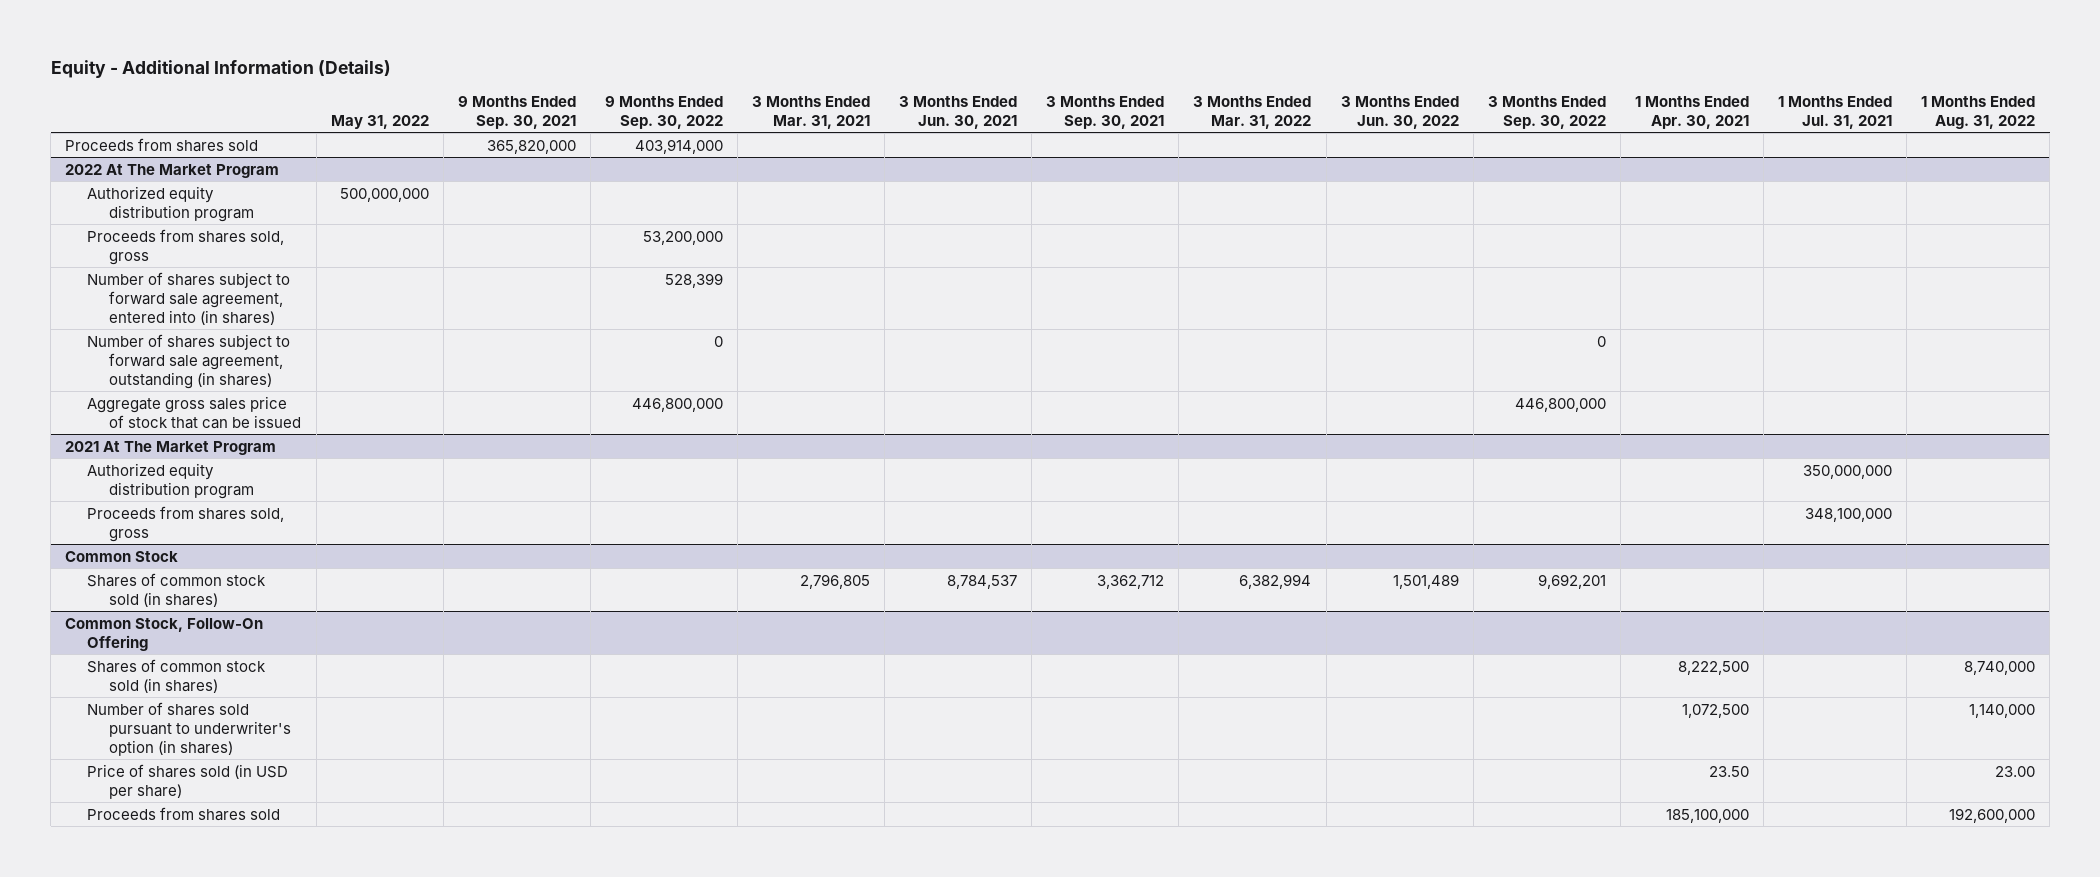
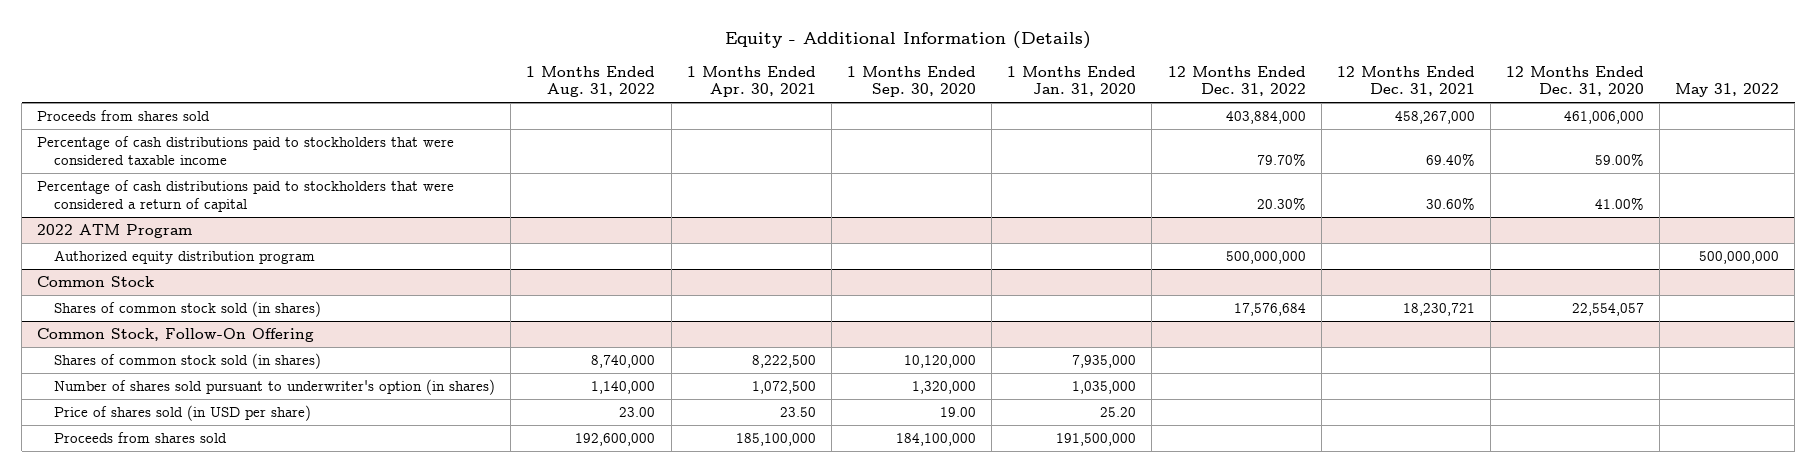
[457,95,576,129] 9 Months Ended Sep. 30, 2021 -> none
[604,95,723,129] 9 Months Ended Sep. 30, 2022 -> none
[752,95,871,129] 3 Months Ended Mar. 31, 2021 -> none
[899,95,1018,129] 3 Months Ended Jun. 30, 2021 -> none
[1046,95,1165,129] 3 Months Ended Sep. 30, 2021 -> none
[1193,95,1312,129] 3 Months Ended Mar. 31, 2022 -> none
[1340,95,1459,129] 3 Months Ended Jun. 30, 2022 -> none
[1487,95,1606,129] 3 Months Ended Sep. 30, 2022 -> none
[1778,95,1893,129] 1 Months Ended Jul. 31, 2021 -> none
none -> [846,65,976,98] 1 Months Ended Sep. 30, 2020
none -> [1007,65,1137,97] 1 Months Ended Jan. 31, 2020
none -> [1167,65,1306,97] 12 Months Ended Dec. 31, 2022
none -> [1336,65,1475,97] 12 Months Ended Dec. 31, 2021
none -> [1506,65,1645,97] 12 Months Ended Dec. 31, 2020
none -> [37,136,455,165] Percentage of cash distributions paid to stockholders that were considered taxable income
none -> [37,180,455,212] Percentage of cash distributions paid to stockholders that were considered a return of capital
[65,163,280,178] 2022 At The Market Program -> [37,224,193,239] 2022 ATM Program
[87,228,285,265] Proceeds from shares sold, gross -> none
[87,271,291,325] Number of shares subject to forward sale agreement, entered into (in shares) -> none
[87,333,291,389] Number of shares subject to forward sale agreement, outstanding (in shares) -> none
[87,395,302,429] Aggregate gross sales price of stock that can be issued -> none
[65,440,277,455] 2021 At The Market Program -> none
[87,462,255,499] Authorized equity distribution program -> none
[87,505,285,542] Proceeds from shares sold, gross -> none

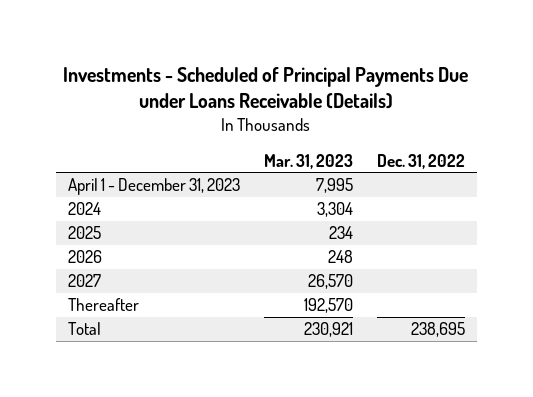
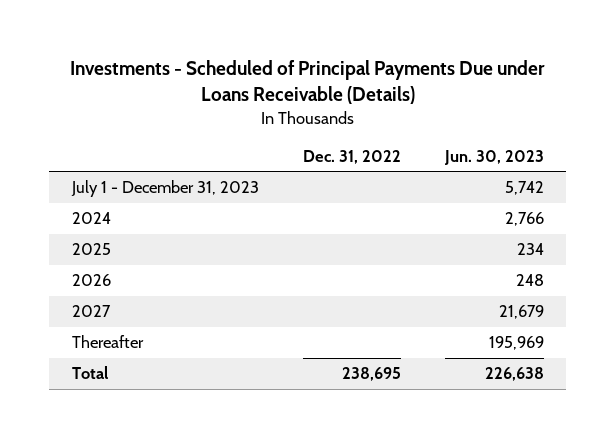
[263,153,353,169] Mar. 31, 2023 -> none
none -> [444,149,545,165] Jun. 30, 2023
[67,178,240,196] April 1 - December 31, 2023 -> [70,180,259,198] July 1 - December 31, 2023

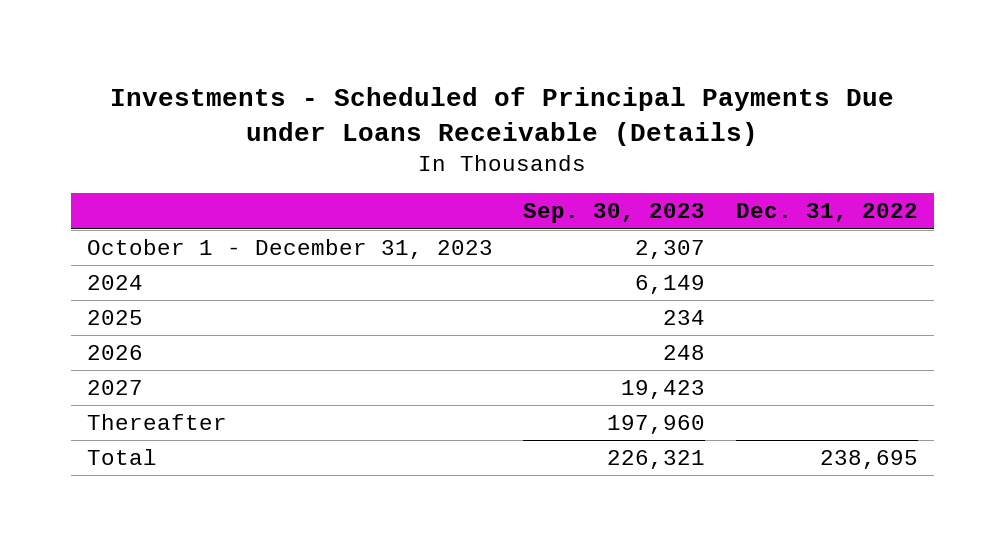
[444,149,545,165] Jun. 30, 2023 -> none
none -> [523,203,706,224] Sep. 30, 2023
[70,180,259,198] July 1 - December 31, 2023 -> [86,239,493,260] October 1 - December 31, 2023

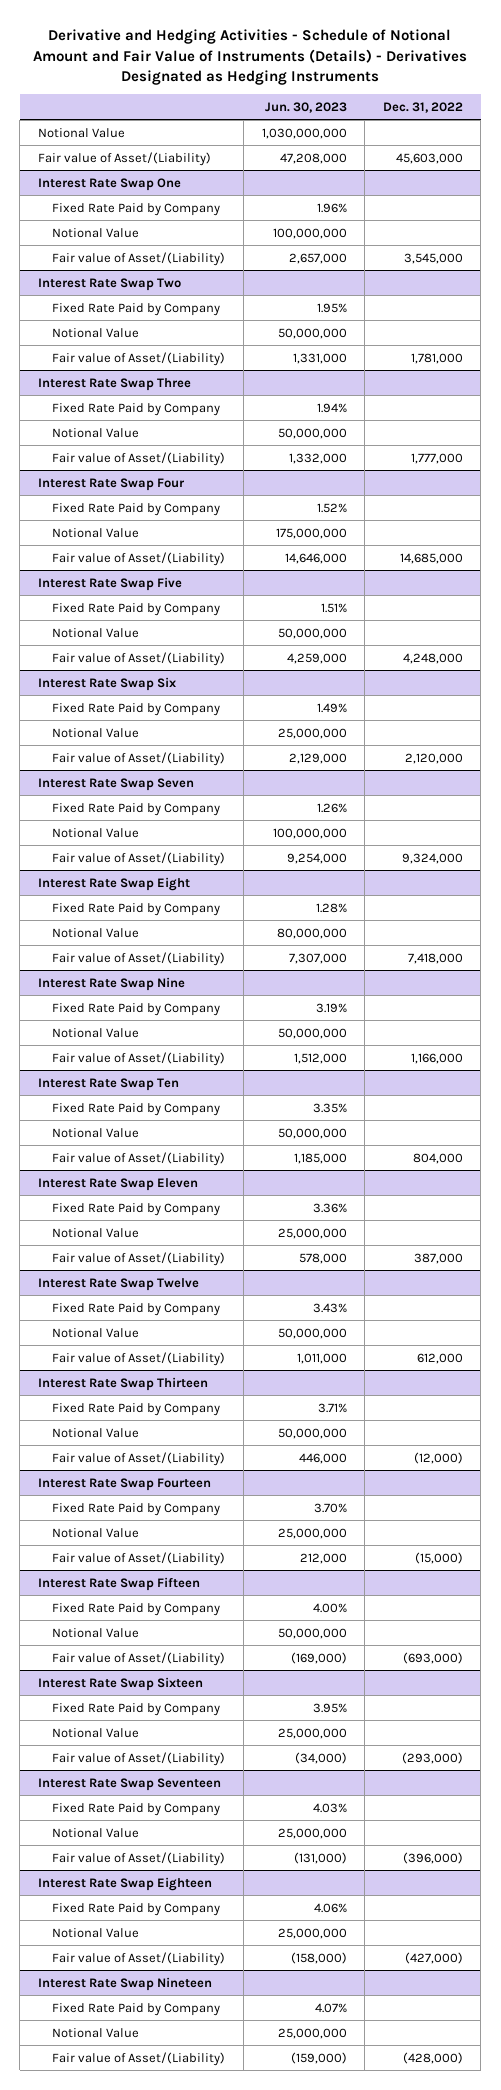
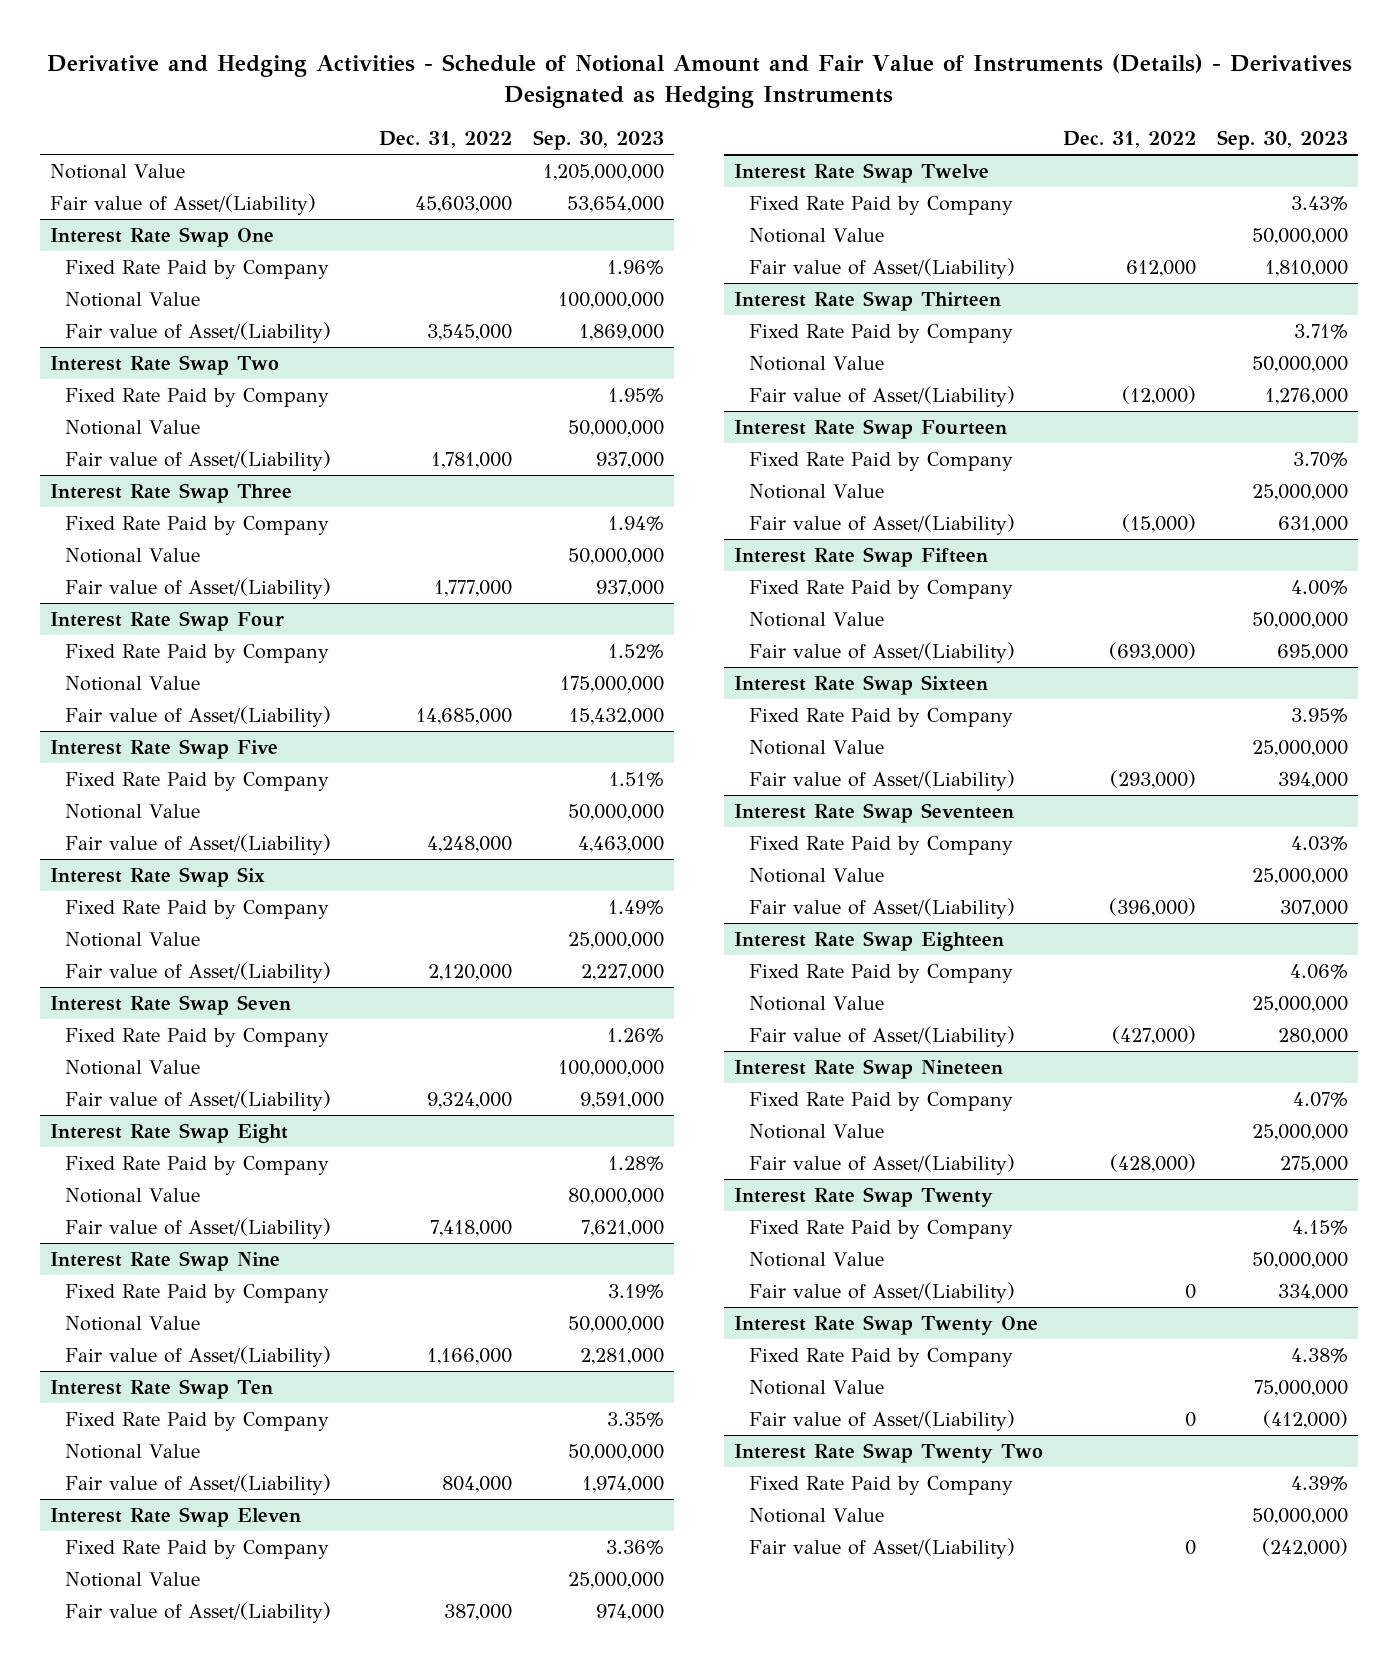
[264,102,347,114] Jun. 30, 2023 -> none
none -> [532,129,664,150] Sep. 30, 2023
none -> [734,1187,994,1208] Interest Rate Swap Twenty
none -> [748,1220,1013,1240] Fixed Rate Paid by Company
none -> [748,1252,884,1268] Notional Value
none -> [748,1282,1015,1304] Fair value of Asset/(Liability)
none -> [734,1315,1039,1336] Interest Rate Swap Twenty One
none -> [748,1348,1013,1368] Fixed Rate Paid by Company
none -> [748,1380,884,1396] Notional Value
none -> [748,1410,1015,1432] Fair value of Asset/(Liability)
none -> [734,1443,1044,1464] Interest Rate Swap Twenty Two
none -> [748,1476,1013,1496] Fixed Rate Paid by Company
none -> [748,1508,884,1524] Notional Value
none -> [748,1538,1015,1560] Fair value of Asset/(Liability)

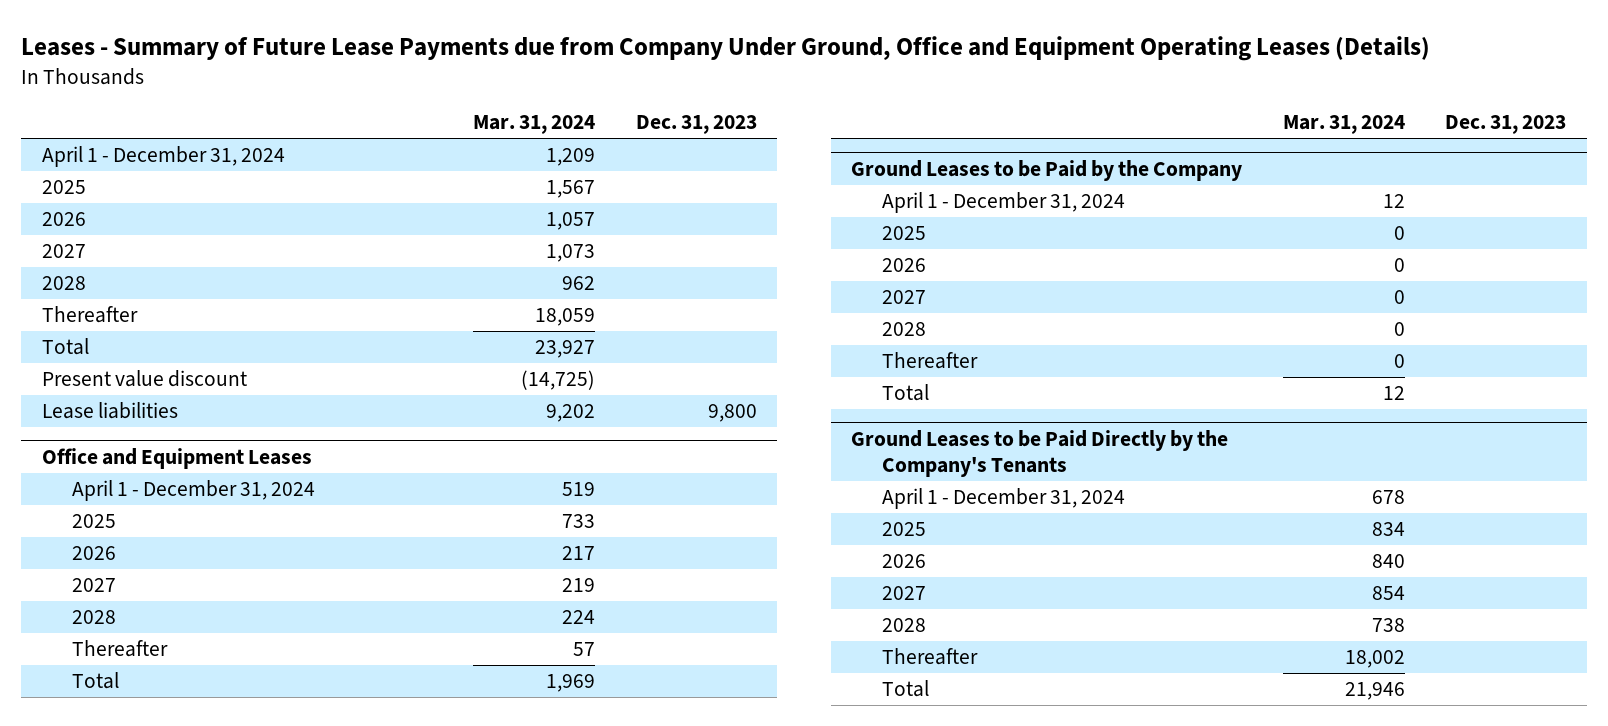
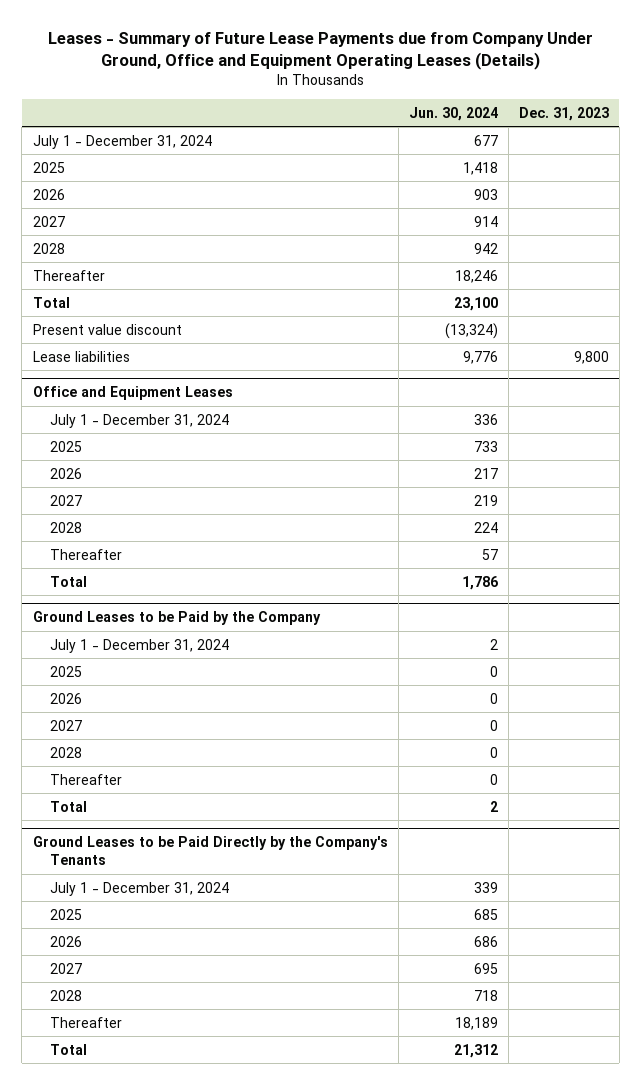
[473,115,596,135] Mar. 31, 2024 -> none
none -> [408,106,498,121] Jun. 30, 2024
[41,146,285,168] April 1 - December 31, 2024 -> [32,134,212,149] July 1 - December 31, 2024
[72,480,316,502] April 1 - December 31, 2024 -> [49,413,229,428] July 1 - December 31, 2024
[882,192,1126,214] April 1 - December 31, 2024 -> [49,638,229,653] July 1 - December 31, 2024
[882,488,1126,510] April 1 - December 31, 2024 -> [49,881,229,896] July 1 - December 31, 2024

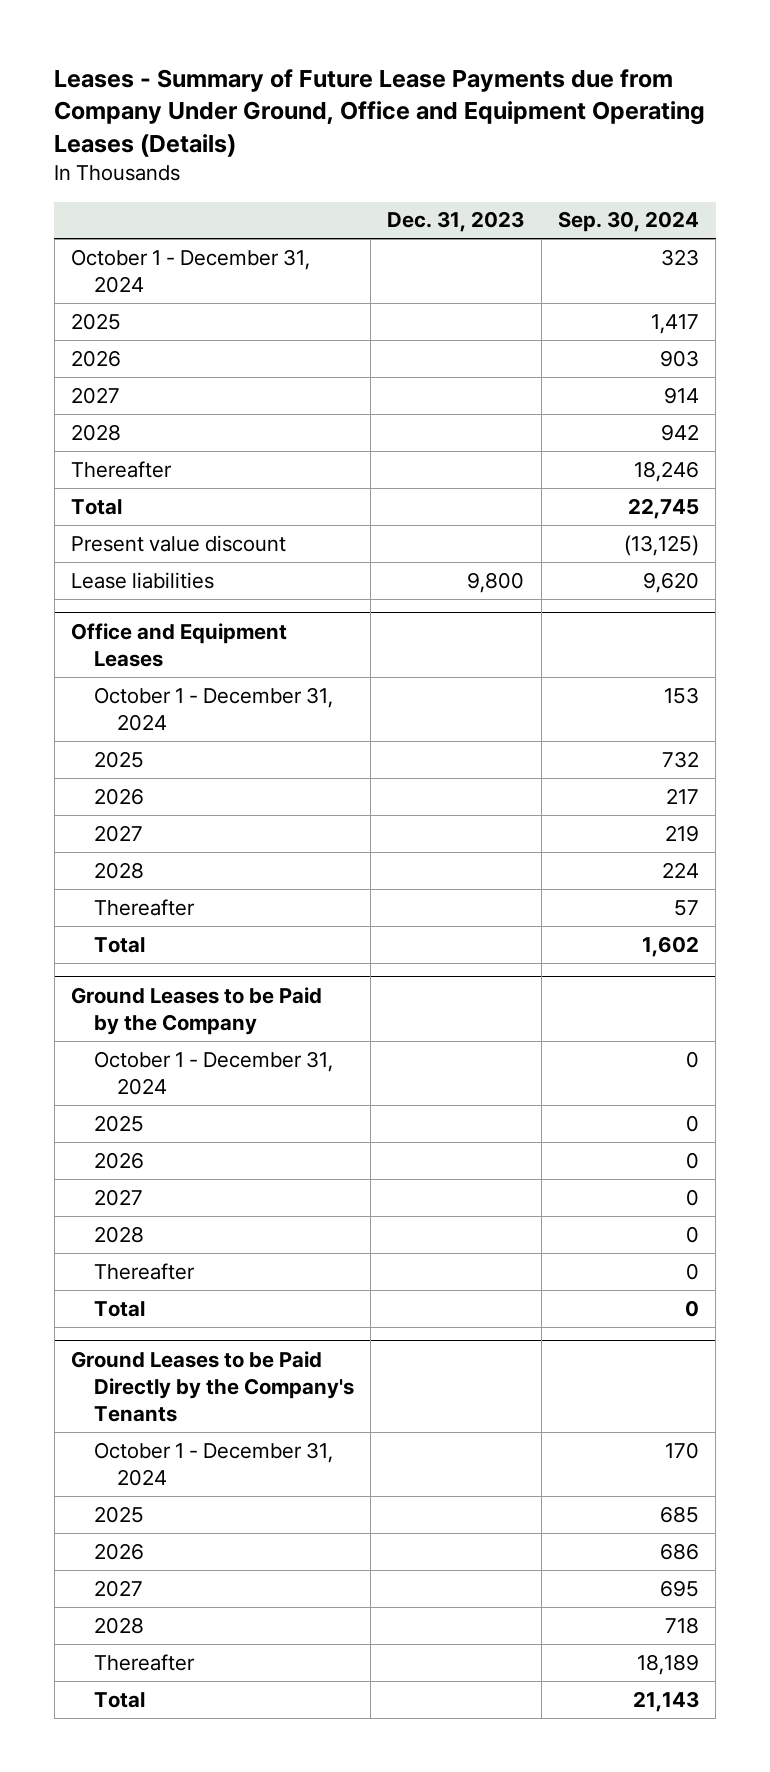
[408,106,498,121] Jun. 30, 2024 -> none
none -> [558,211,700,233] Sep. 30, 2024
[32,134,212,149] July 1 - December 31, 2024 -> [71,248,311,294] October 1 - December 31, 2024
[49,413,229,428] July 1 - December 31, 2024 -> [93,686,333,732] October 1 - December 31, 2024
[49,638,229,653] July 1 - December 31, 2024 -> [93,1050,333,1096] October 1 - December 31, 2024
[49,881,229,896] July 1 - December 31, 2024 -> [93,1441,333,1487] October 1 - December 31, 2024

